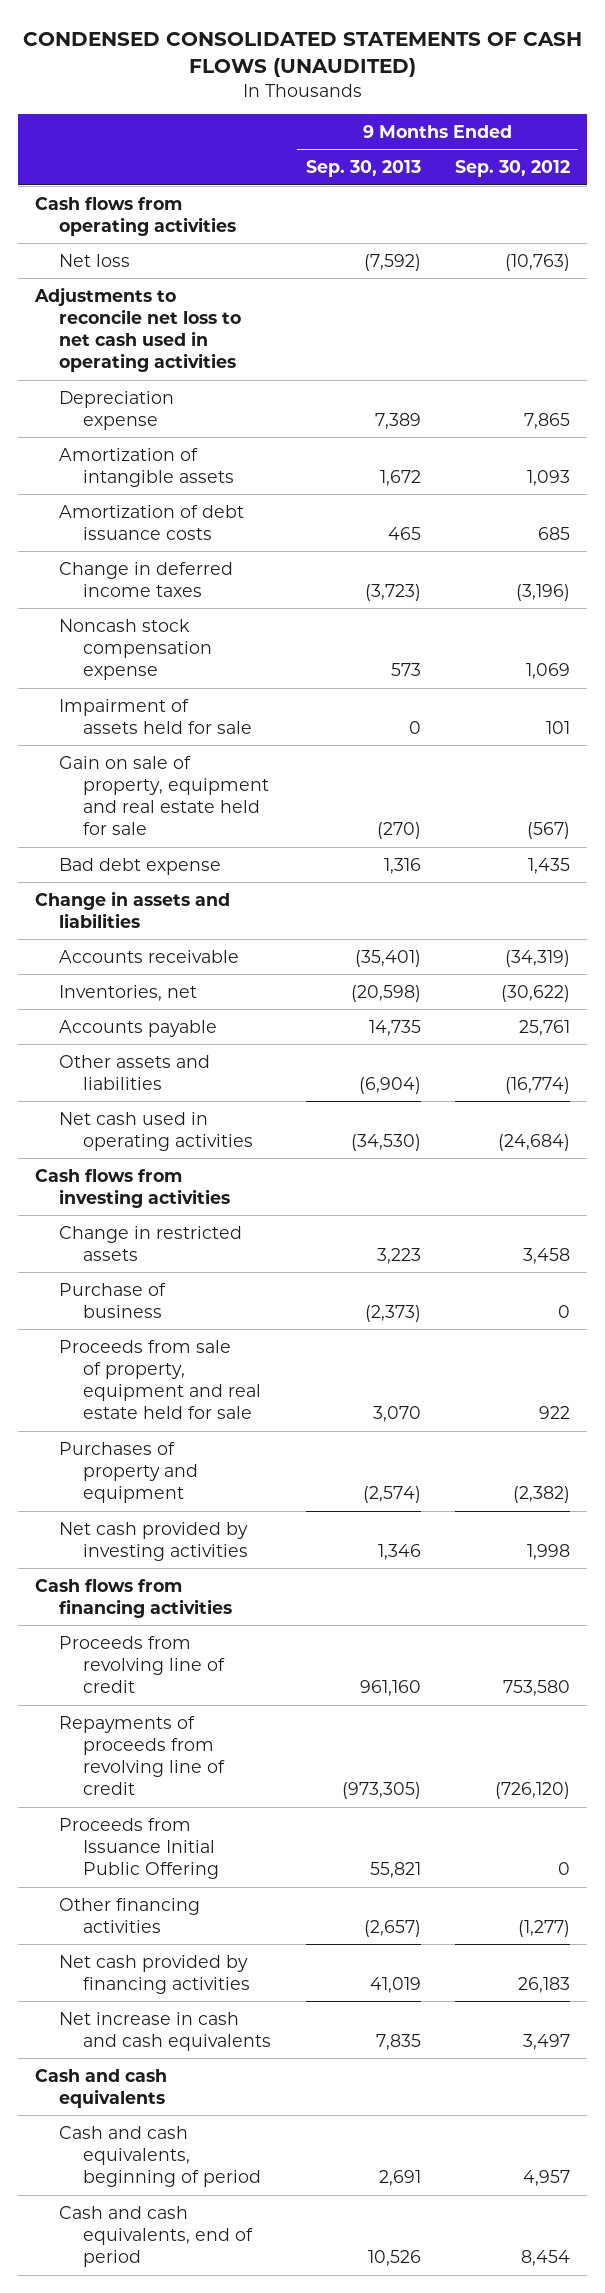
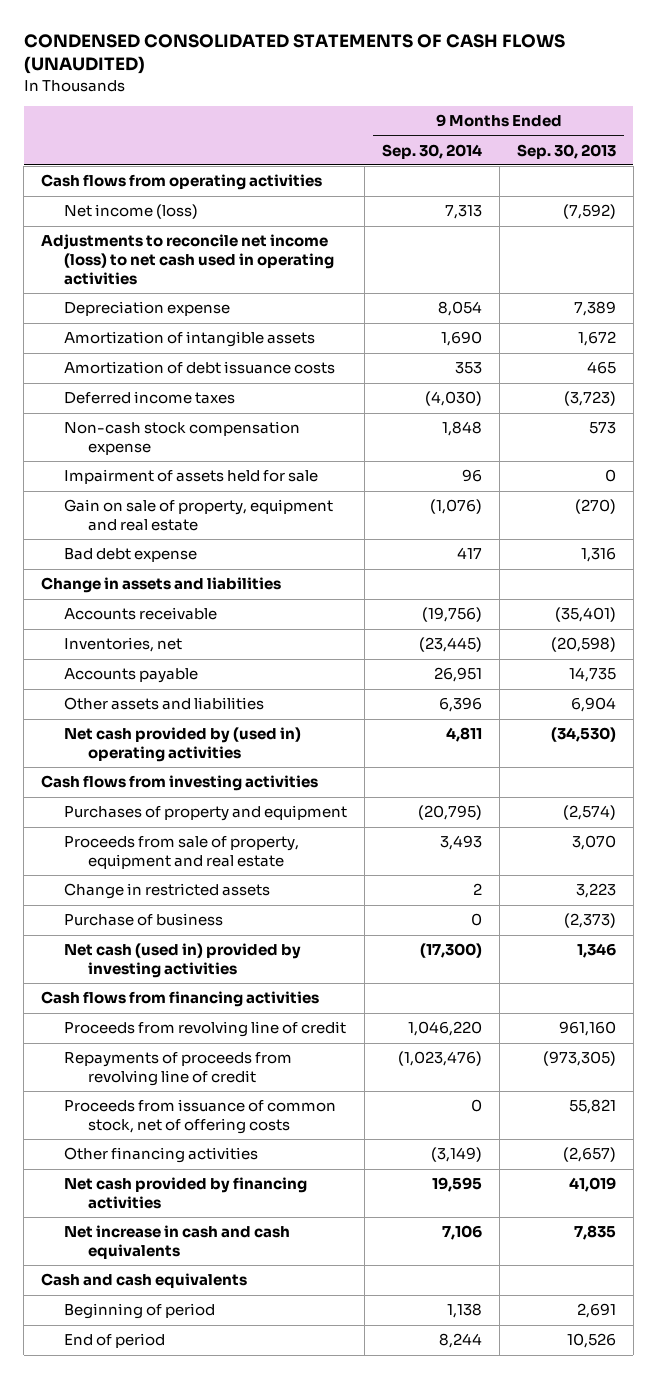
[454,160,570,178] Sep. 30, 2012 -> none
none -> [382,143,483,159] Sep. 30, 2014
[59,253,131,267] Net loss -> [64,204,199,220] Net income (loss)
[34,286,242,373] Adjustments to reconcile net loss to net cash used in operating activities -> [41,234,335,285] Adjustments to reconcile net income (loss) to net cash used in operating activities
[59,561,234,597] Change in deferred income taxes -> [64,391,236,405] Deferred income taxes
[59,618,213,681] Noncash stock compensation expense -> [64,421,301,456] Non-cash stock compensation expense
[59,755,270,836] Gain on sale of property, equipment and real estate held for sale -> [64,499,334,532] Gain on sale of property, equipment and real estate
[358,1076,421,1094] (6,904) -> [570,697,616,713] 6,904
[59,1111,254,1151] Net cash used in operating activities -> [64,727,302,763] Net cash provided by (used in) operating activities
[59,1441,199,1504] Purchases of property and equipment -> [64,805,348,822] Purchases of property and equipment
none -> [64,836,300,870] Proceeds from sale of property, equipment and real estate
[59,1339,262,1420] Proceeds from sale of property, equipment and real estate held for sale -> none
[59,1521,249,1561] Net cash provided by investing activities -> [64,943,302,979] Net cash (used in) provided by investing activities
[59,1817,220,1880] Proceeds from Issuance Initial Public Offering -> [64,1099,337,1135] Proceeds from issuance of common stock, net of offering costs
[59,2125,262,2188] Cash and cash equivalents, beginning of period -> [64,1303,216,1320] Beginning of period
[59,2205,254,2268] Cash and cash equivalents, end of period -> [64,1333,166,1349] End of period

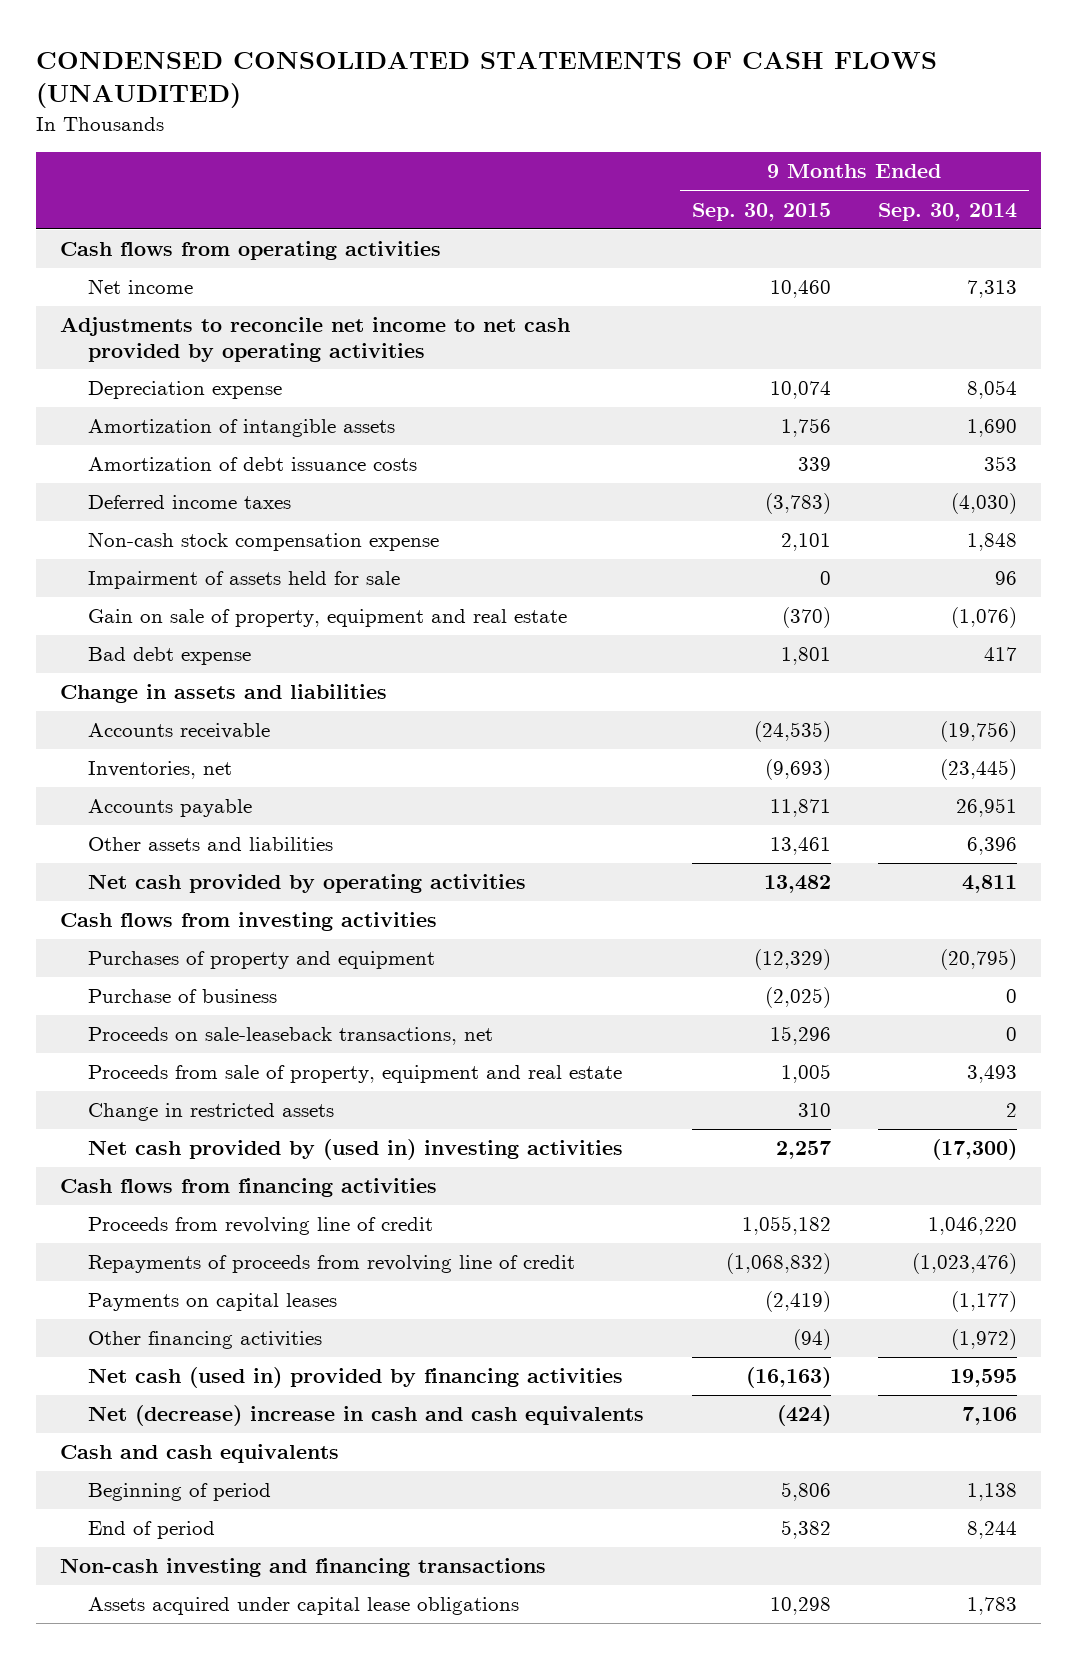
[516,143,616,159] Sep. 30, 2013 -> none
none -> [691,202,831,221] Sep. 30, 2015
[64,204,199,220] Net income (loss) -> [88,279,194,295] Net income
[41,234,335,285] Adjustments to reconcile net income (loss) to net cash used in operating activities -> [60,317,571,362] Adjustments to reconcile net income to net cash provided by operating activities
[64,727,302,763] Net cash provided by (used in) operating activities -> [88,874,527,894] Net cash provided by operating activities
[64,913,224,927] Purchase of business -> [88,989,278,1004] Purchase of business
none -> [88,1027,494,1046] Proceeds on sale-leaseback transactions, net
[64,943,302,979] Net cash (used in) provided by investing activities -> [88,1139,624,1161] Net cash provided by (used in) investing activities
[64,1099,337,1135] Proceeds from issuance of common stock, net of offering costs -> none
none -> [88,1293,338,1312] Payments on capital leases
[431,1147,483,1163] (3,149) -> [951,1329,1018,1351] (1,972)
[64,1177,308,1210] Net cash provided by financing activities -> [88,1367,624,1389] Net cash (used in) provided by financing activities
[64,1225,291,1260] Net increase in cash and cash equivalents -> [88,1405,645,1427] Net (decrease) increase in cash and cash equivalents
none -> [60,1558,547,1578] Non-cash investing and financing transactions
none -> [88,1597,520,1616] Assets acquired under capital lease obligations

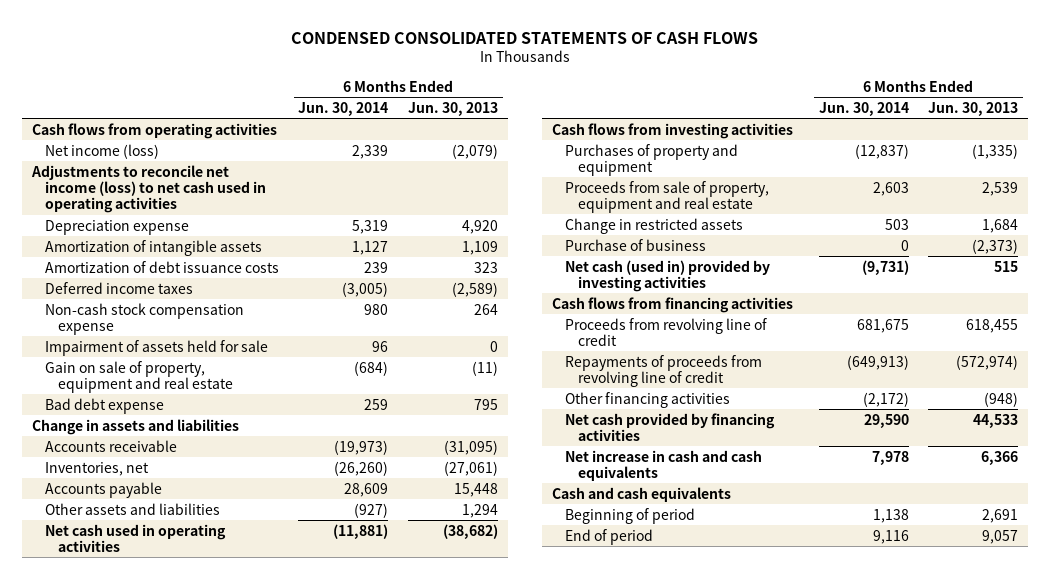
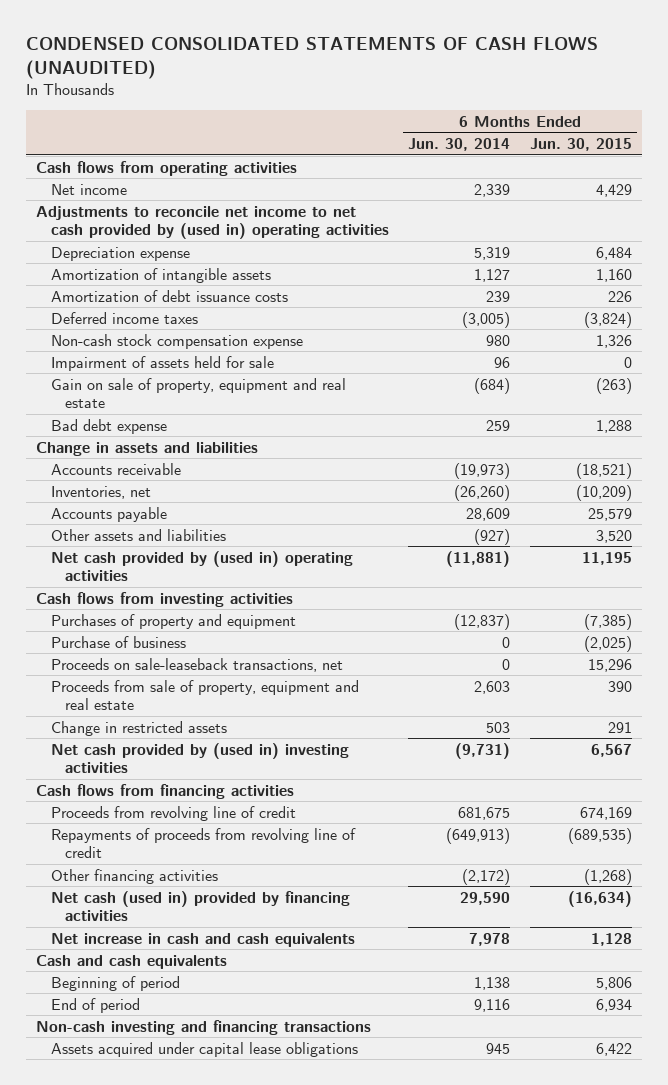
[291,31,759,44] CONDENSED CONSOLIDATED STATEMENTS OF CASH FLOWS -> [25,36,598,79] CONDENSED CONSOLIDATED STATEMENTS OF CASH FLOWS (UNAUDITED)
[408,101,499,116] Jun. 30, 2013 -> none
none -> [530,138,633,152] Jun. 30, 2015
[44,143,159,159] Net income (loss) -> [50,183,127,195] Net income
[30,164,266,214] Adjustments to reconcile net income (loss) to net cash used in operating activities -> [35,205,389,239] Adjustments to reconcile net income to net cash provided by (used in) operating activities
[44,523,226,552] Net cash used in operating activities -> [50,550,353,581] Net cash provided by (used in) operating activities
[564,238,706,251] Purchase of business -> [50,635,186,648] Purchase of business
none -> [50,657,343,672] Proceeds on sale-leaseback transactions, net
[564,259,770,292] Net cash (used in) provided by investing activities -> [50,742,349,773] Net cash provided by (used in) investing activities
[564,412,775,441] Net cash provided by financing activities -> [50,890,350,921] Net cash (used in) provided by financing activities
none -> [35,1019,371,1035] Non-cash investing and financing transactions
none -> [50,1041,358,1057] Assets acquired under capital lease obligations

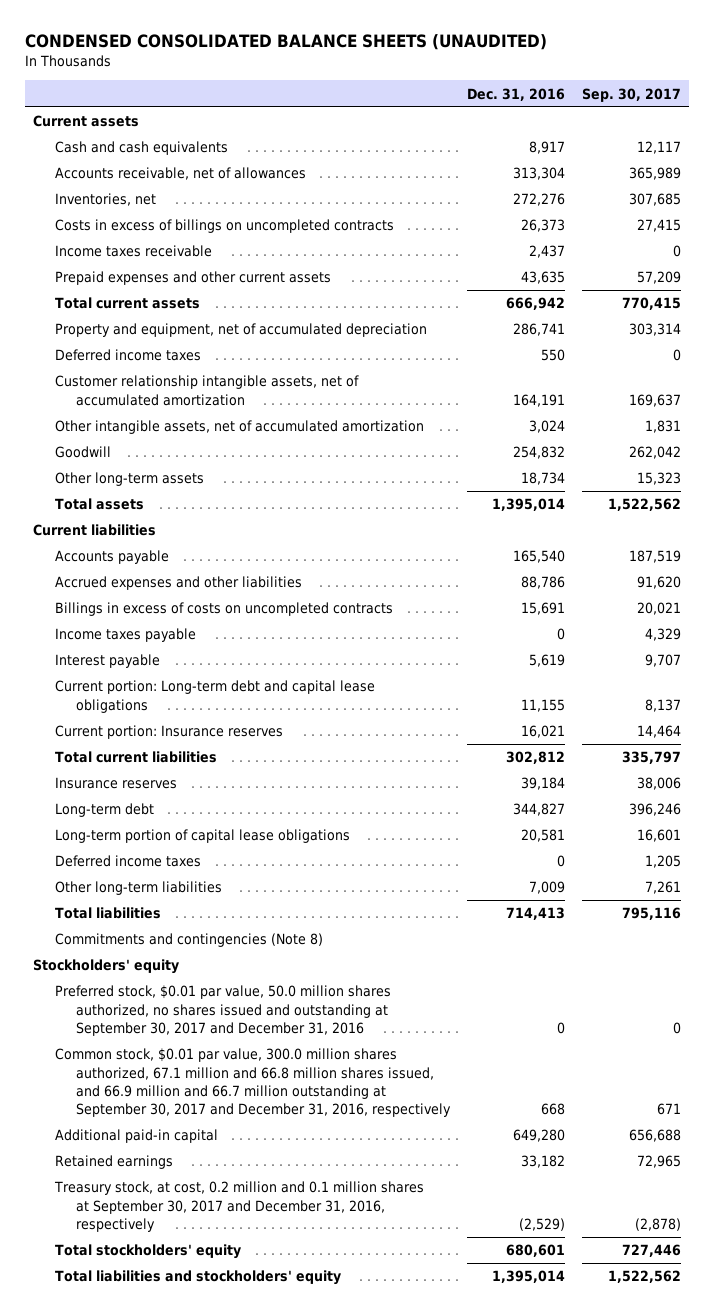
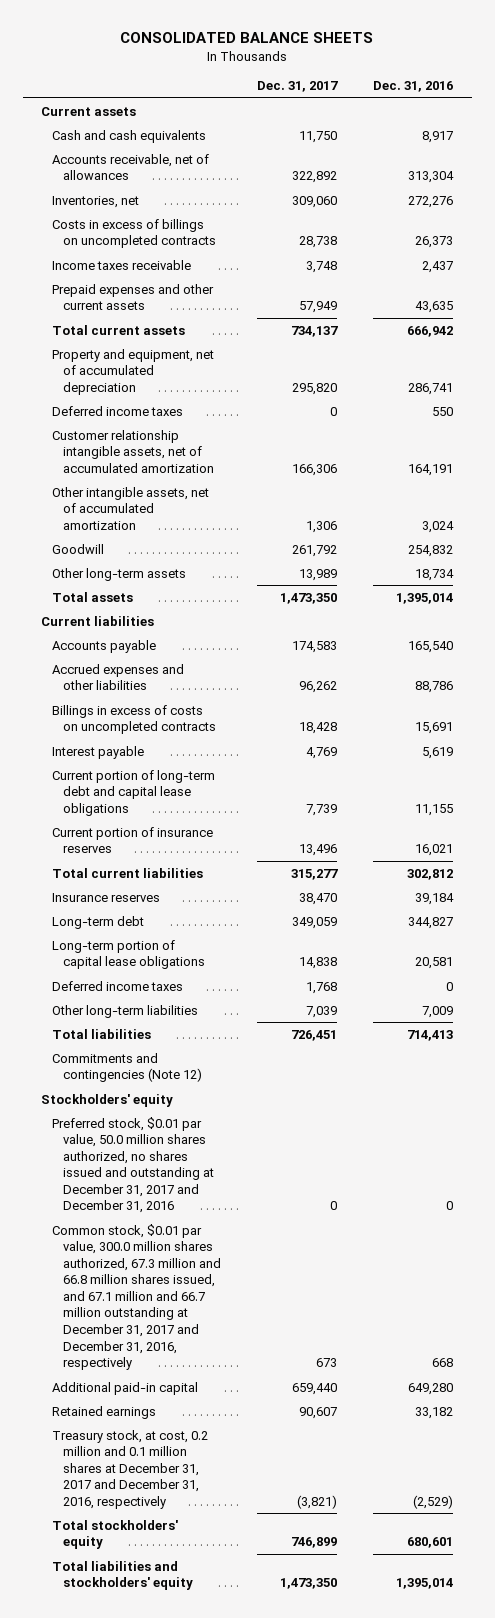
[24,33,547,50] CONDENSED CONSOLIDATED BALANCE SHEETS (UNAUDITED) -> [120,32,374,44] CONSOLIDATED BALANCE SHEETS
[581,87,681,102] Sep. 30, 2017 -> none
none -> [257,81,339,93] Dec. 31, 2017
[54,628,196,643] Income taxes payable -> none
[54,680,375,713] Current portion: Long-term debt and capital lease obligations -> [51,769,215,816] Current portion of long-term debt and capital lease obligations
[54,725,283,740] Current portion: Insurance reserves -> [51,826,213,854] Current portion of insurance reserves
[54,933,323,948] Commitments and contingencies (Note 8) -> [51,1052,202,1083] Commitments and contingencies (Note 12)
[54,985,391,1037] Preferred stock, $0.01 par value, 50.0 million shares authorized, no shares issued and outstanding at September 30, 2017 and December 31, 2016 -> [51,1116,214,1214] Preferred stock, $0.01 par value, 50.0 million shares authorized, no shares issued and outstanding at December 31, 2017 and December 31, 2016
[54,1048,452,1118] Common stock, $0.01 par value, 300.0 million shares authorized, 67.1 million and 66.8 million shares issued, and 66.9 million and 66.7 million outstanding at September 30, 2017 and December 31, 2016, respectively -> [51,1223,221,1371] Common stock, $0.01 par value, 300.0 million shares authorized, 67.3 million and 66.8 million shares issued, and 67.1 million and 66.7 million outstanding at December 31, 2017 and December 31, 2016, respectively
[53,1181,424,1233] Treasury stock, at cost, 0.2 million and 0.1 million shares at September 30, 2017 and December 31, 2016, respectively -> [51,1429,208,1509] Treasury stock, at cost, 0.2 million and 0.1 million shares at December 31, 2017 and December 31, 2016, respectively

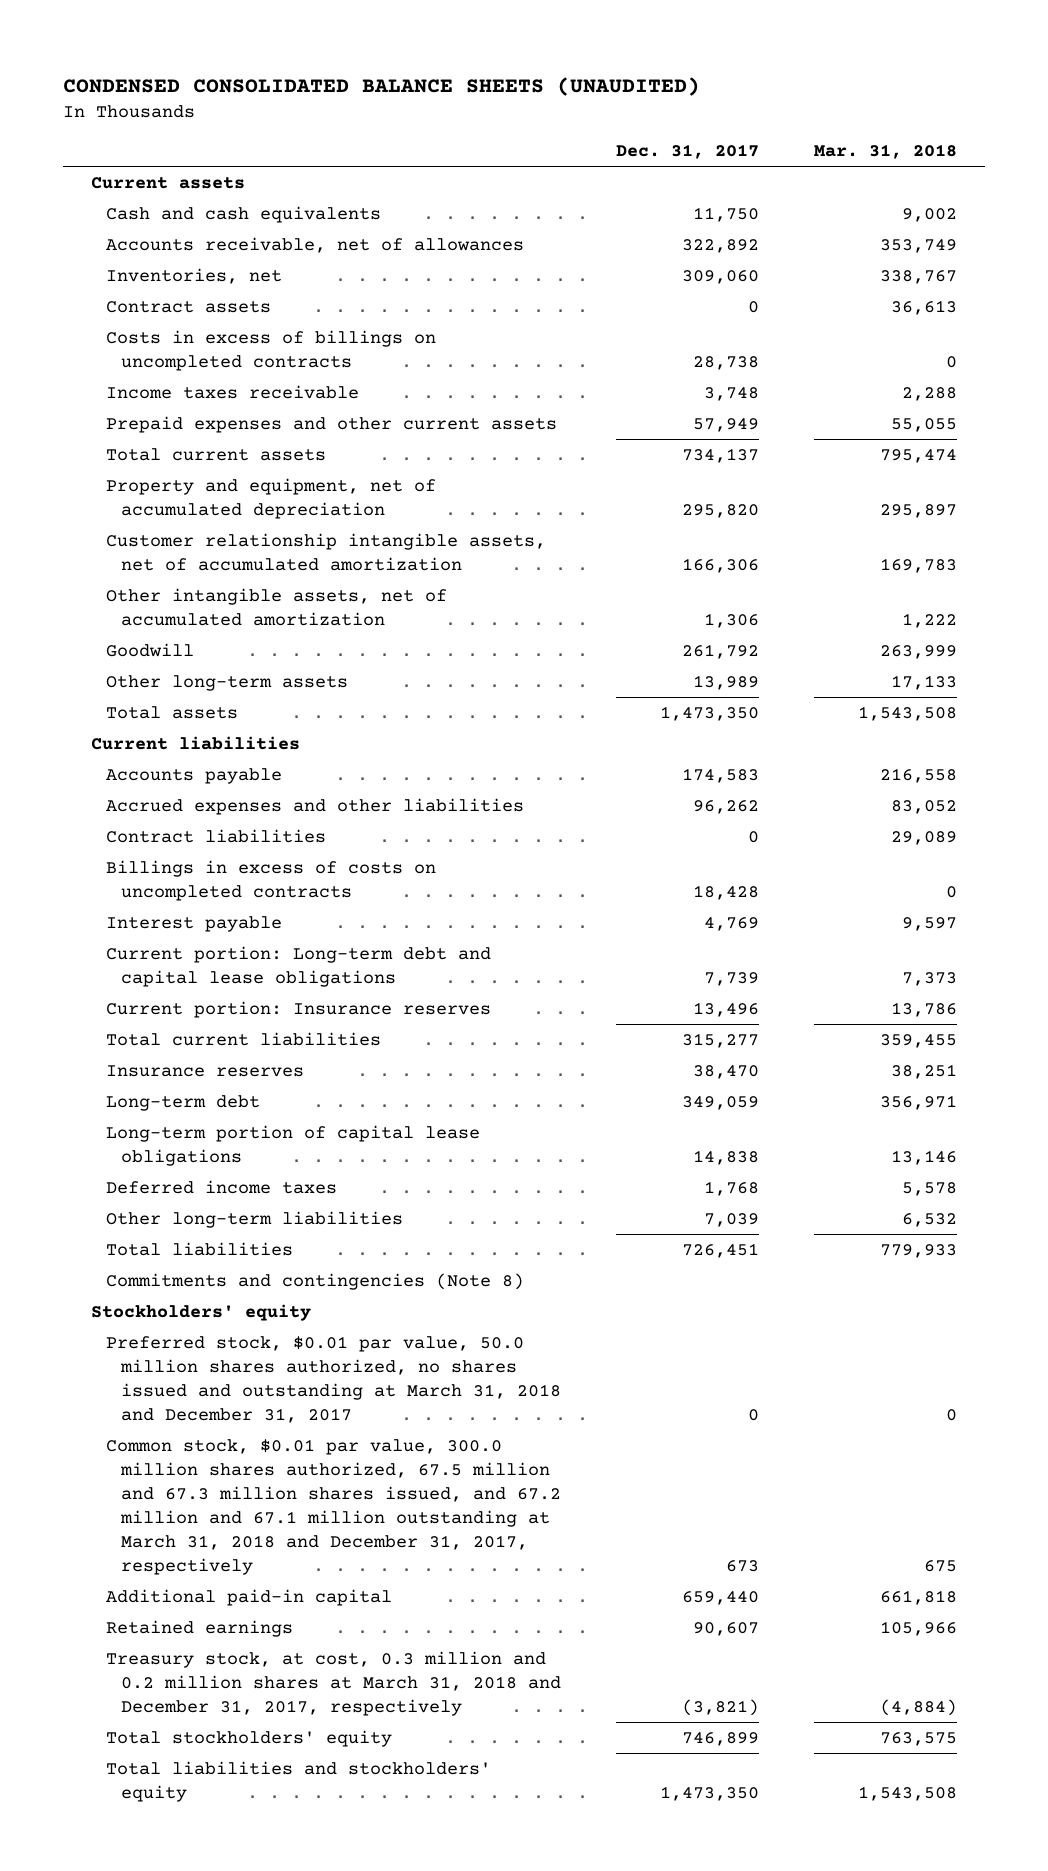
[120,32,374,44] CONSOLIDATED BALANCE SHEETS -> [63,77,701,97] CONDENSED CONSOLIDATED BALANCE SHEETS (UNAUDITED)
[373,81,454,93] Dec. 31, 2016 -> none
none -> [814,144,958,160] Mar. 31, 2018
none -> [105,300,271,313] Contract assets
[51,405,183,416] Deferred income taxes -> none
none -> [105,828,326,843] Contract liabilities
[51,769,215,816] Current portion of long-term debt and capital lease obligations -> [105,945,491,987] Current portion: Long-term debt and capital lease obligations
[51,826,213,854] Current portion of insurance reserves -> [105,1000,491,1018] Current portion: Insurance reserves
[51,1052,202,1083] Commitments and contingencies (Note 12) -> [105,1272,524,1290] Commitments and contingencies (Note 8)
[51,1116,214,1214] Preferred stock, $0.01 par value, 50.0 million shares authorized, no shares issued and outstanding at December 31, 2017 and December 31, 2016 -> [105,1335,561,1423] Preferred stock, $0.01 par value, 50.0 million shares authorized, no shares issued and outstanding at March 31, 2018 and December 31, 2017
[51,1223,221,1371] Common stock, $0.01 par value, 300.0 million shares authorized, 67.3 million and 66.8 million shares issued, and 67.1 million and 66.7 million outstanding at December 31, 2017 and December 31, 2016, respectively -> [105,1438,561,1575] Common stock, $0.01 par value, 300.0 million shares authorized, 67.5 million and 67.3 million shares issued, and 67.2 million and 67.1 million outstanding at March 31, 2018 and December 31, 2017, respectively
[51,1429,208,1509] Treasury stock, at cost, 0.2 million and 0.1 million shares at December 31, 2017 and December 31, 2016, respectively -> [105,1650,561,1716] Treasury stock, at cost, 0.3 million and 0.2 million shares at March 31, 2018 and December 31, 2017, respectively

